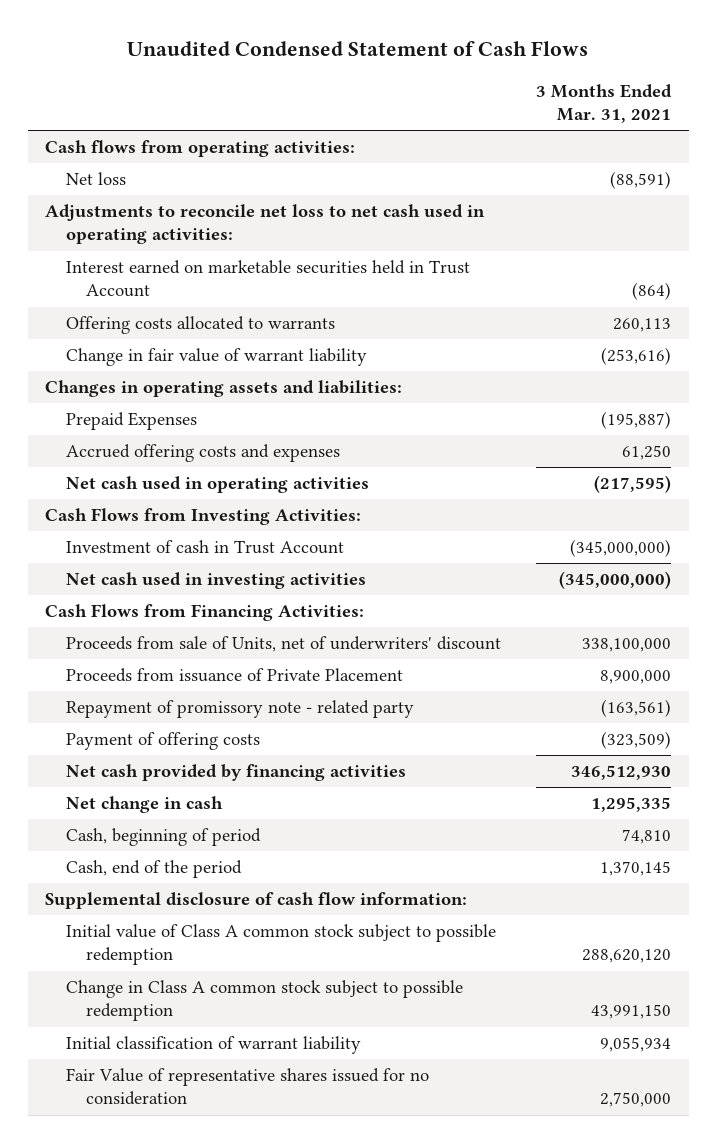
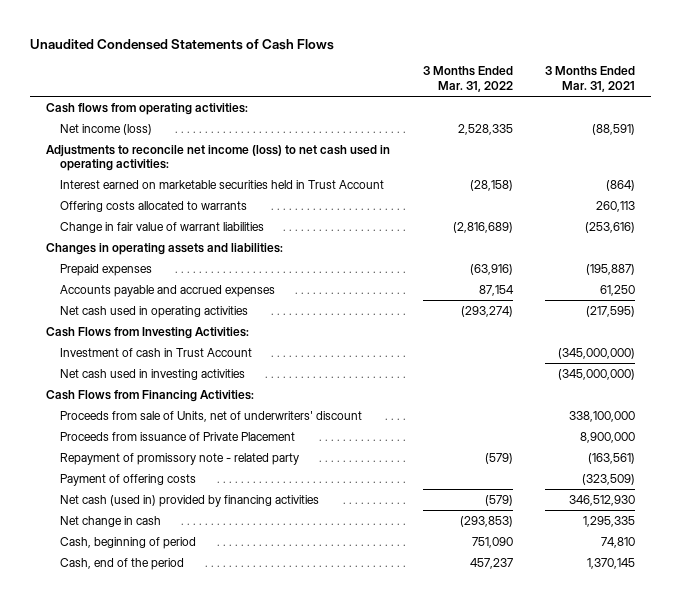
[127,41,589,57] Unaudited Condensed Statement of Cash Flows -> [30,38,335,50] Unaudited Condensed Statements of Cash Flows
none -> [422,66,513,92] 3 Months Ended Mar. 31, 2022
[65,172,126,186] Net loss -> [59,123,152,135] Net income (loss)
[45,204,486,245] Adjustments to reconcile net loss to net cash used in operating activities: -> [46,144,391,172] Adjustments to reconcile net income (loss) to net cash used in operating activities:
[65,348,367,367] Change in fair value of warrant liability -> [59,221,264,233] Change in fair value of warrant liabilities
[65,412,197,431] Prepaid Expenses -> [59,263,152,276] Prepaid expenses
[65,444,340,463] Accrued offering costs and expenses -> [59,284,275,297] Accounts payable and accrued expenses
[65,764,406,782] Net cash provided by financing activities -> [59,494,319,507] Net cash (used in) provided by financing activities
[45,892,468,910] Supplemental disclosure of cash flow information: -> none
[65,924,496,966] Initial value of Class A common stock subject to possible redemption -> none
[65,980,463,1022] Change in Class A common stock subject to possible redemption -> none
[65,1036,361,1055] Initial classification of warrant liability -> none
[65,1068,429,1106] Fair Value of representative shares issued for no consideration -> none

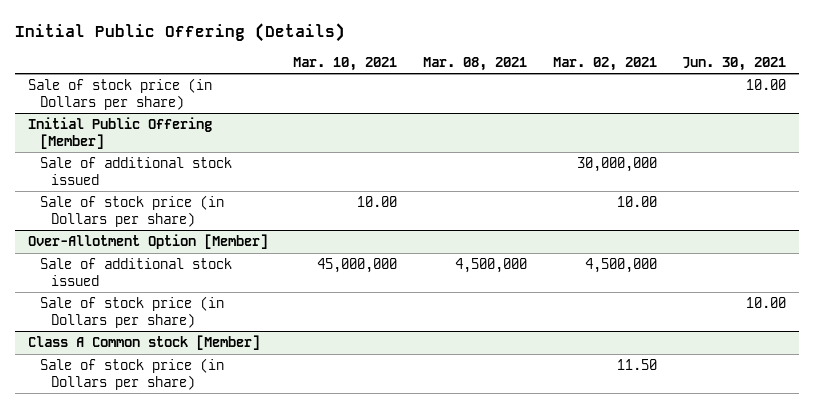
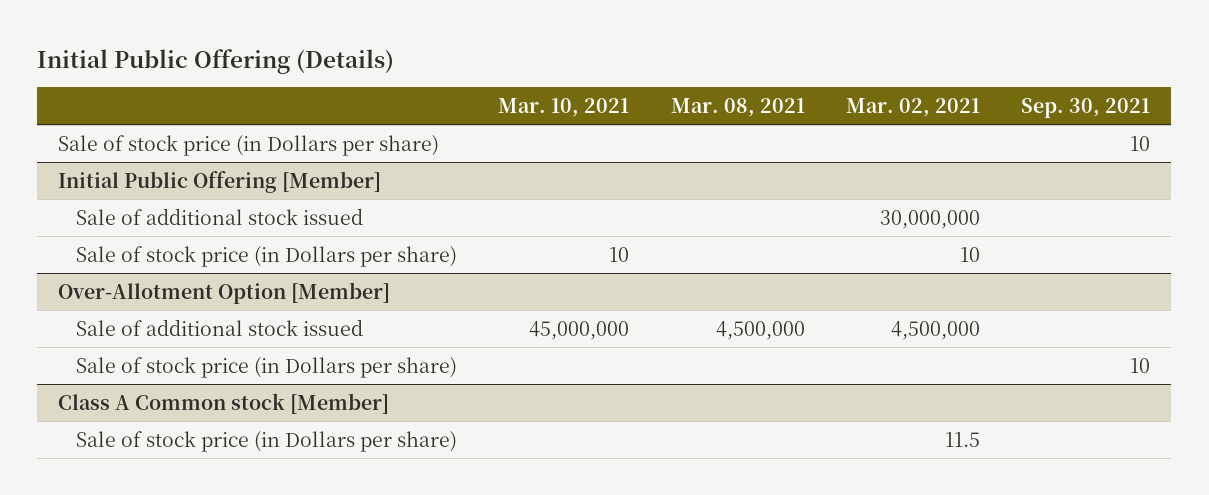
[682,56,787,71] Jun. 30, 2021 -> none
none -> [1021,97,1151,118] Sep. 30, 2021
[357,196,398,208] 10.00 -> [609,246,630,262] 10
[616,196,657,208] 10.00 -> [959,246,980,262] 10
[616,359,657,371] 11.50 -> [944,431,980,447] 11.5

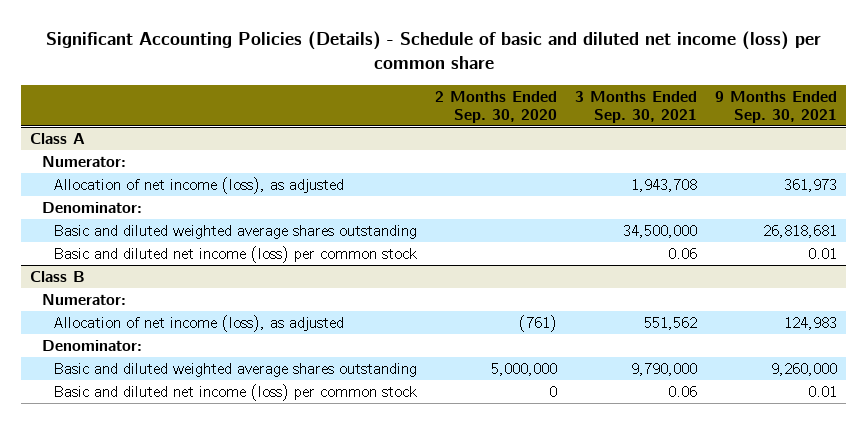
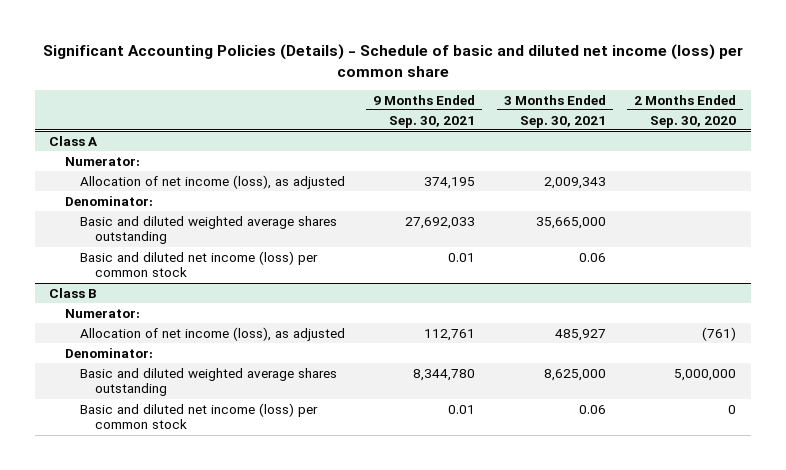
[630,178,697,192] 1,943,708 -> [543,176,606,189] 2,009,343
[783,178,837,192] 361,973 -> [424,176,476,189] 374,195
[622,224,697,238] 34,500,000 -> [535,216,606,229] 35,665,000
[762,224,837,238] 26,818,681 -> [405,216,476,229] 27,692,033
[643,316,697,330] 551,562 -> [554,328,606,341] 485,927
[783,316,837,330] 124,983 -> [424,328,476,341] 112,761
[630,362,697,376] 9,790,000 -> [543,368,606,381] 8,625,000
[770,362,837,376] 9,260,000 -> [413,368,476,381] 8,344,780

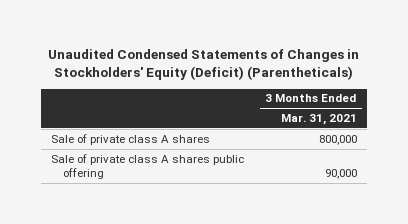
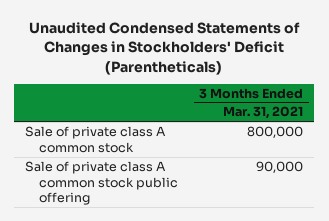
[47,48,359,80] Unaudited Condensed Statements of Changes in Stockholders' Equity (Deficit) (Parentheticals) -> [29,22,301,75] Unaudited Condensed Statements of Changes in Stockholders' Deficit (Parentheticals)
[51,133,211,145] Sale of private class A shares -> [25,125,167,153] Sale of private class A common stock
[51,153,245,180] Sale of private class A shares public offering -> [25,160,178,206] Sale of private class A common stock public offering

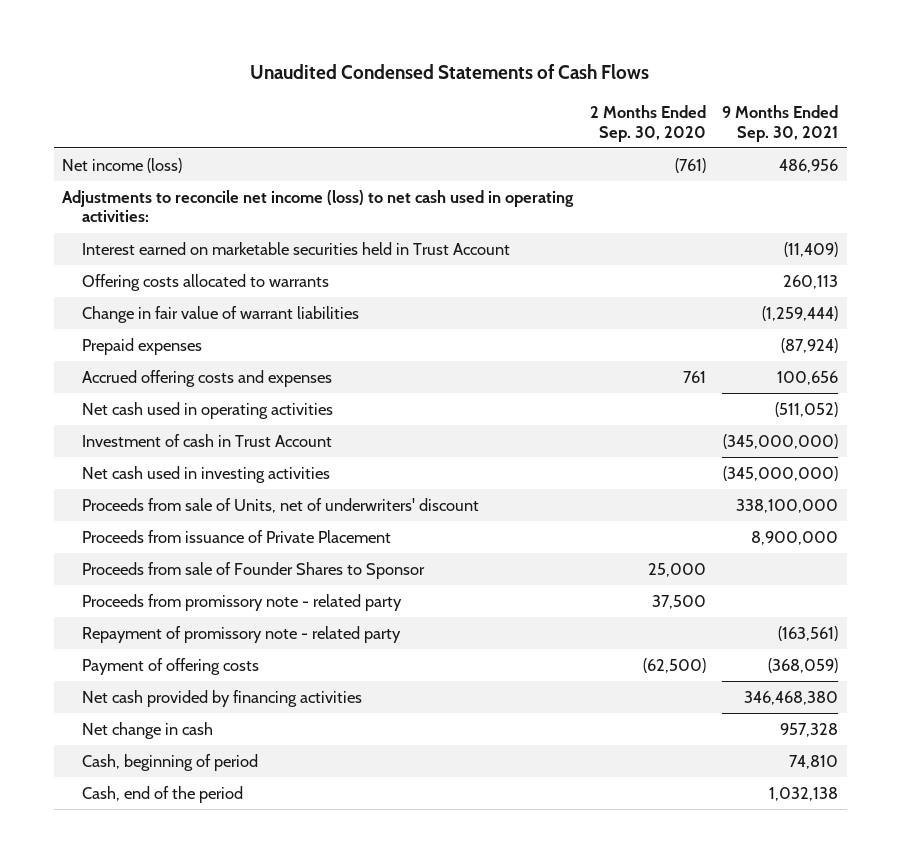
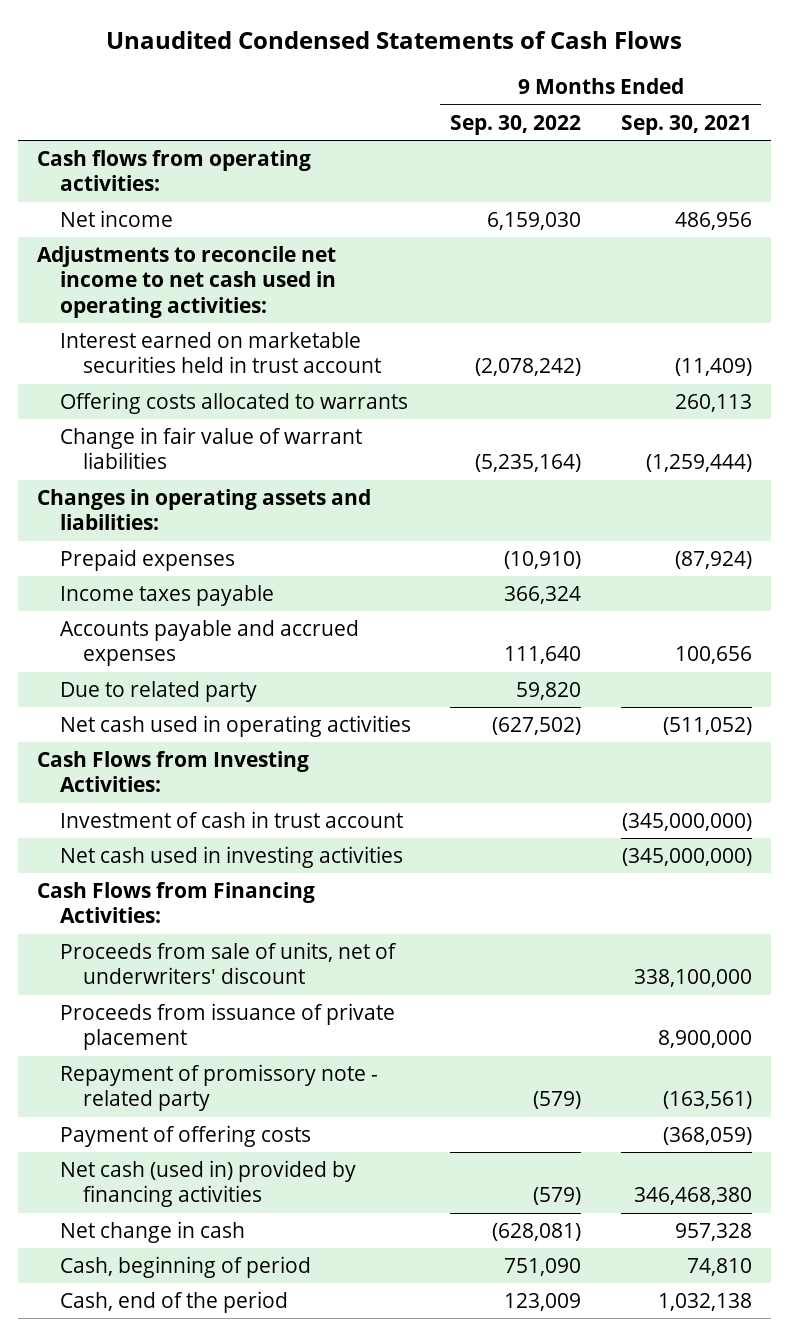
[589,105,706,142] 2 Months Ended Sep. 30, 2020 -> none
none -> [450,114,582,135] Sep. 30, 2022
none -> [37,149,312,192] Cash flows from operating activities:
[61,157,182,173] Net income (loss) -> [60,209,174,227] Net income
[61,189,574,223] Adjustments to reconcile net income (loss) to net cash used in operating activities: -> [37,245,337,319] Adjustments to reconcile net income to net cash used in operating activities:
[81,241,510,255] Interest earned on marketable securities held in Trust Account -> [60,331,381,374] Interest earned on marketable securities held in trust account
none -> [37,488,372,531] Changes in operating assets and liabilities:
none -> [60,584,275,606] Income taxes payable
[81,369,332,387] Accrued offering costs and expenses -> [60,619,360,667] Accounts payable and accrued expenses
none -> [60,680,258,702] Due to related party
none -> [37,750,310,793] Cash Flows from Investing Activities:
[81,433,332,447] Investment of cash in Trust Account -> [60,810,404,828] Investment of cash in trust account
[81,561,425,579] Proceeds from sale of Founder Shares to Sponsor -> none
[81,593,402,611] Proceeds from promissory note - related party -> none
none -> [37,881,316,924] Cash Flows from Financing Activities:
[81,497,479,513] Proceeds from sale of Units, net of underwriters' discount -> [60,941,398,985] Proceeds from sale of units, net of underwriters' discount
[81,529,391,543] Proceeds from issuance of Private Placement -> [60,1002,396,1051] Proceeds from issuance of private placement
[81,689,362,707] Net cash provided by financing activities -> [60,1159,357,1208] Net cash (used in) provided by financing activities

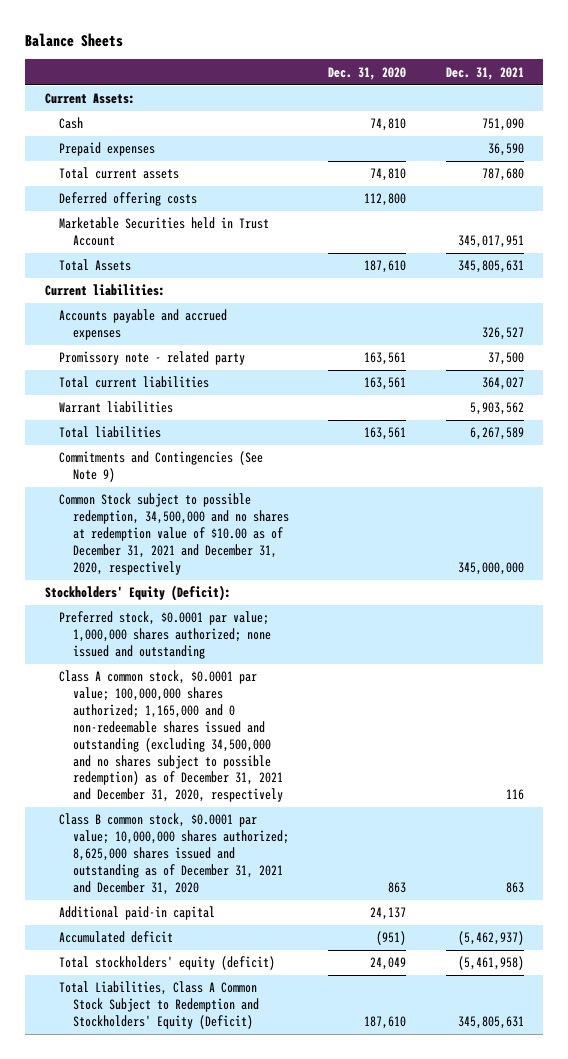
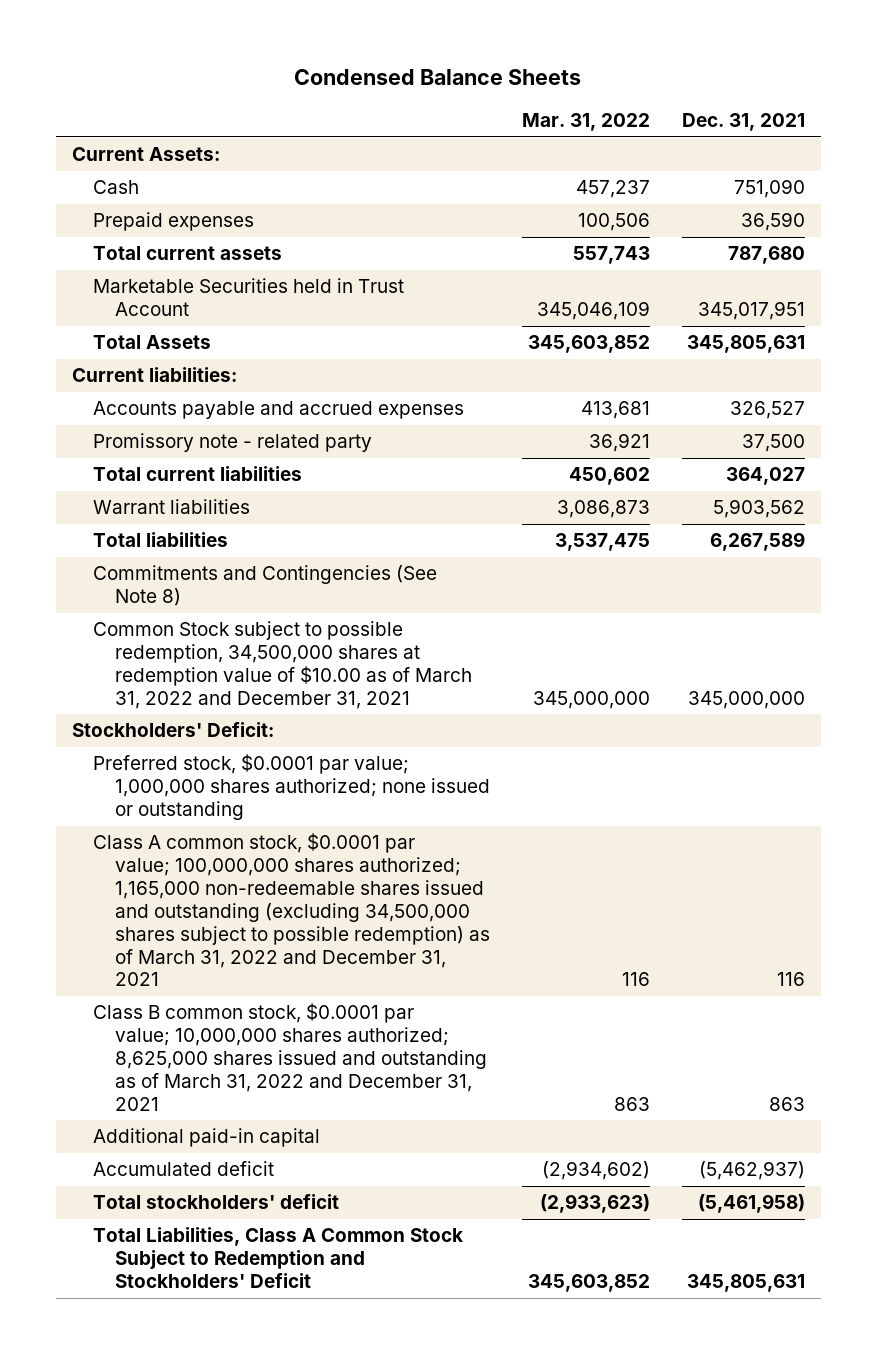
[24,32,123,47] Balance Sheets -> [294,68,582,85] Condensed Balance Sheets
[328,66,407,80] Dec. 31, 2020 -> none
none -> [521,112,650,131] Mar. 31, 2022
[58,192,197,207] Deferred offering costs -> none
[58,451,263,483] Commitments and Contingencies (See Note 9) -> [93,565,438,607] Commitments and Contingencies (See Note 8)
[58,493,289,575] Common Stock subject to possible redemption, 34,500,000 and no shares at redemption value of $10.00 as of December 31, 2021 and December 31, 2020, respectively -> [93,621,472,709] Common Stock subject to possible redemption, 34,500,000 shares at redemption value of $10.00 as of March 31, 2022 and December 31, 2021
[44,585,231,602] Stockholders' Equity (Deficit): -> [71,722,274,738] Stockholders' Deficit:
[58,611,271,660] Preferred stock, $0.0001 par value; 1,000,000 shares authorized; none issued and outstanding -> [93,754,490,820] Preferred stock, $0.0001 par value; 1,000,000 shares authorized; none issued or outstanding
[58,670,283,803] Class A common stock, $0.0001 par value; 100,000,000 shares authorized; 1,165,000 and 0 non-redeemable shares issued and outstanding (excluding 34,500,000 and no shares subject to possible redemption) as of December 31, 2021 and December 31, 2020, respectively -> [93,833,490,987] Class A common stock, $0.0001 par value; 100,000,000 shares authorized; 1,165,000 non-redeemable shares issued and outstanding (excluding 34,500,000 shares subject to possible redemption) as of March 31, 2022 and December 31, 2021
[58,813,289,895] Class B common stock, $0.0001 par value; 10,000,000 shares authorized; 8,625,000 shares issued and outstanding as of December 31, 2021 and December 31, 2020 -> [93,1003,487,1111] Class B common stock, $0.0001 par value; 10,000,000 shares authorized; 8,625,000 shares issued and outstanding as of March 31, 2022 and December 31, 2021
[58,956,275,971] Total stockholders' equity (deficit) -> [93,1194,340,1210] Total stockholders' deficit
[58,981,259,1030] Total Liabilities, Class A Common Stock Subject to Redemption and Stockholders' Equity (Deficit) -> [93,1227,464,1288] Total Liabilities, Class A Common Stock Subject to Redemption and Stockholders' Deficit

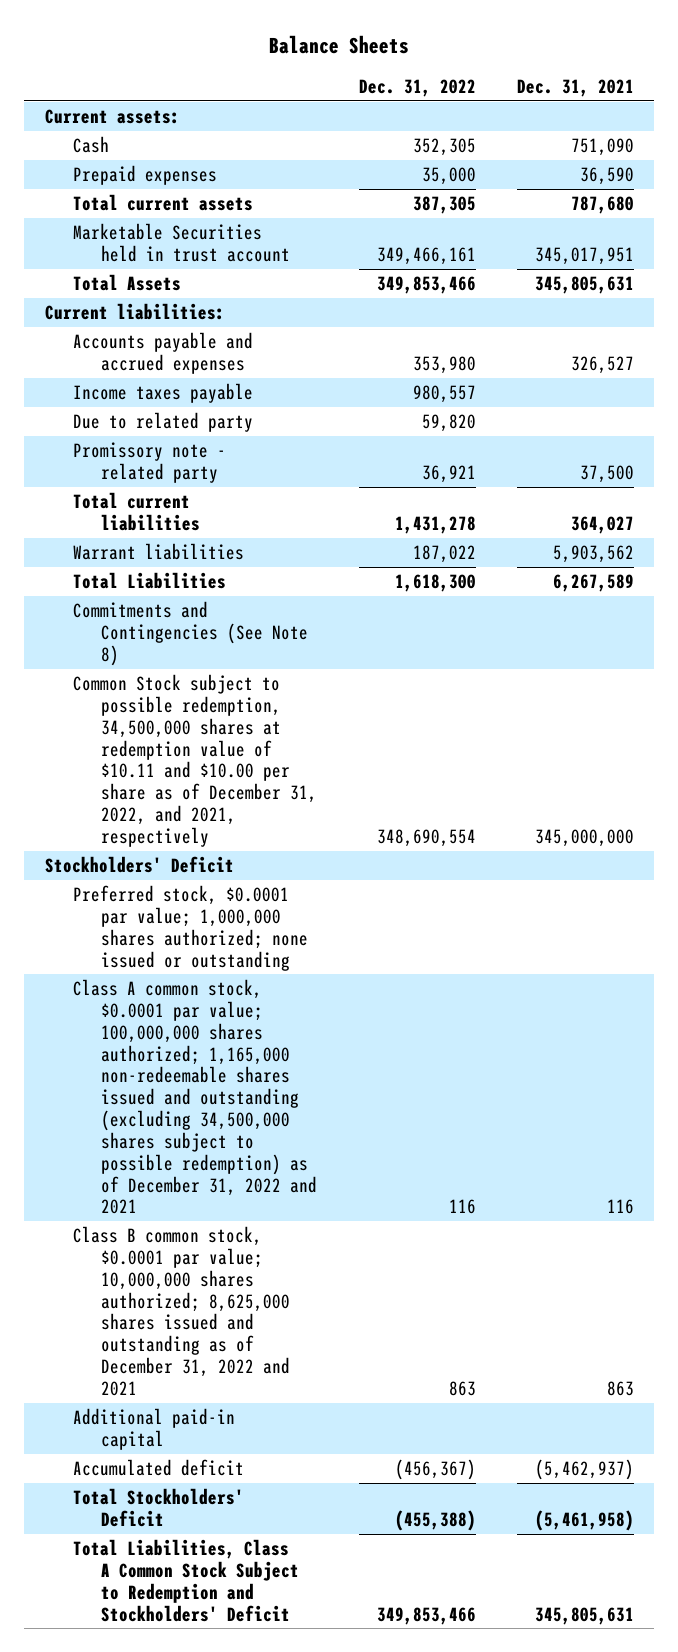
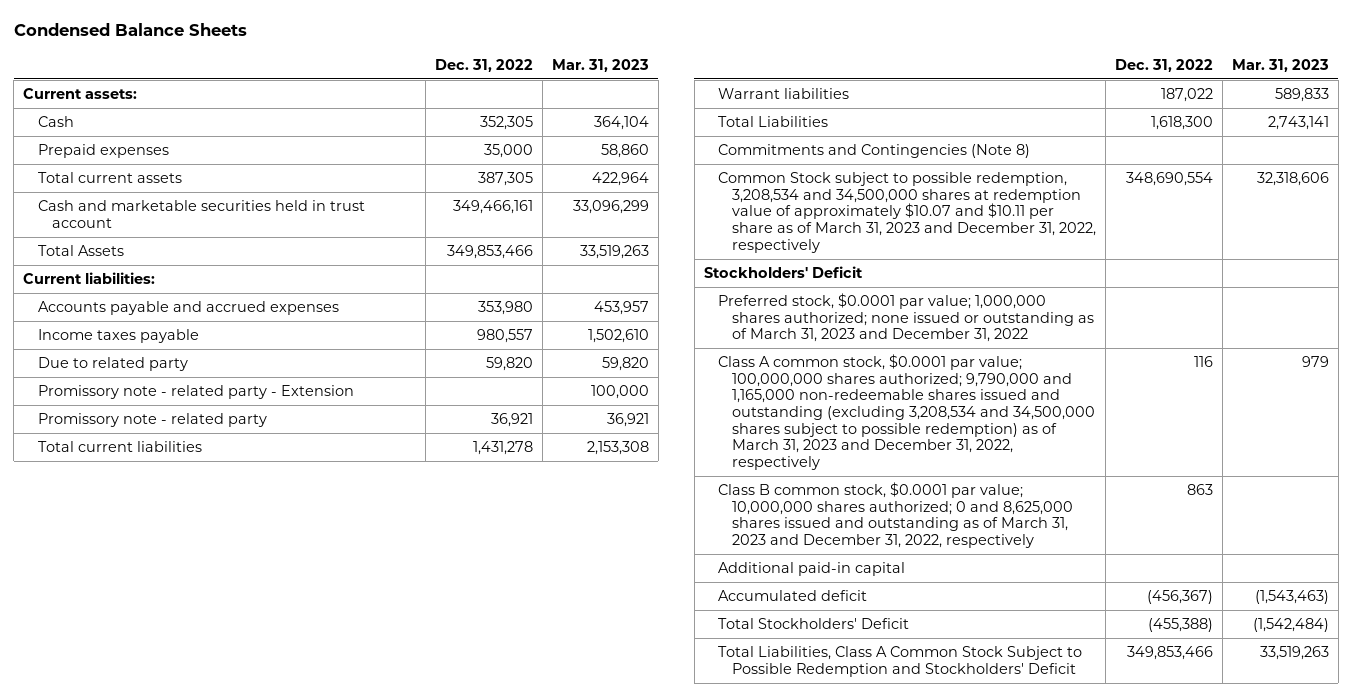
[269,35,410,55] Balance Sheets -> [13,23,247,37] Condensed Balance Sheets
[516,79,634,98] Dec. 31, 2021 -> none
none -> [551,58,649,72] Mar. 31, 2023
[72,223,291,262] Marketable Securities held in trust account -> [37,200,365,228] Cash and marketable securities held in trust account
none -> [37,385,354,400] Promissory note - related party - Extension
[72,601,309,666] Commitments and Contingencies (See Note 8) -> [717,144,1030,159] Commitments and Contingencies (Note 8)
[72,674,318,847] Common Stock subject to possible redemption, 34,500,000 shares at redemption value of $10.11 and $10.00 per share as of December 31, 2022, and 2021, respectively -> [717,172,1096,253] Common Stock subject to possible redemption, 3,208,534 and 34,500,000 shares at redemption value of approximately $10.07 and $10.11 per share as of March 31, 2023 and December 31, 2022, respectively
[72,885,309,971] Preferred stock, $0.0001 par value; 1,000,000 shares authorized; none issued or outstanding -> [717,293,1094,343] Preferred stock, $0.0001 par value; 1,000,000 shares authorized; none issued or outstanding as of March 31, 2023 and December 31, 2022
[72,979,318,1215] Class A common stock, $0.0001 par value; 100,000,000 shares authorized; 1,165,000 non-redeemable shares issued and outstanding (excluding 34,500,000 shares subject to possible redemption) as of December 31, 2022 and 2021 -> [717,354,1095,471] Class A common stock, $0.0001 par value; 100,000,000 shares authorized; 9,790,000 and 1,165,000 non-redeemable shares issued and outstanding (excluding 3,208,534 and 34,500,000 shares subject to possible redemption) as of March 31, 2023 and December 31, 2022, respectively
[72,1226,291,1396] Class B common stock, $0.0001 par value; 10,000,000 shares authorized; 8,625,000 shares issued and outstanding as of December 31, 2022 and 2021 -> [717,482,1073,549] Class B common stock, $0.0001 par value; 10,000,000 shares authorized; 0 and 8,625,000 shares issued and outstanding as of March 31, 2023 and December 31, 2022, respectively
[72,1539,300,1622] Total Liabilities, Class A Common Stock Subject to Redemption and Stockholders' Deficit -> [717,646,1082,677] Total Liabilities, Class A Common Stock Subject to Possible Redemption and Stockholders' Deficit

